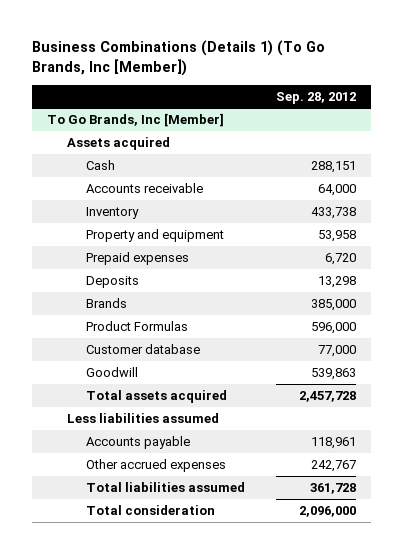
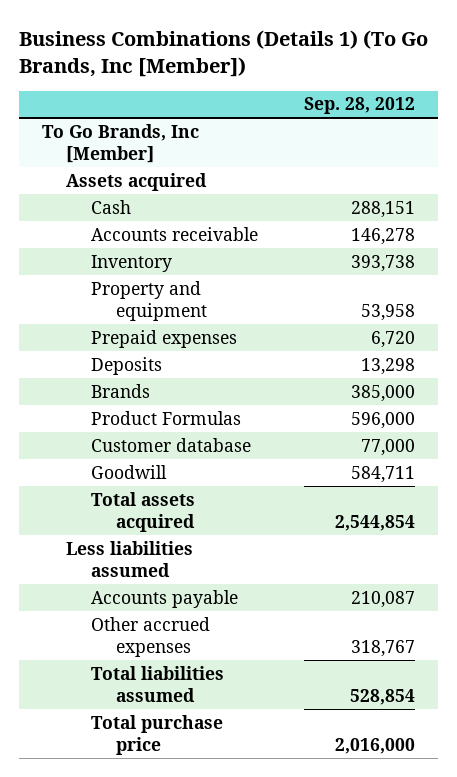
[317,183,356,196] 64,000 -> [350,227,415,245] 146,278
[310,206,356,219] 433,738 -> [350,254,415,272] 393,738
[310,367,356,380] 539,863 -> [350,465,415,483] 584,711
[298,390,356,402] 2,457,728 -> [334,514,415,531] 2,544,854
[310,436,356,449] 118,961 -> [350,590,415,608] 210,087
[310,459,356,472] 242,767 -> [350,639,415,657] 318,767
[309,482,356,494] 361,728 -> [349,688,415,705] 528,854
[86,504,216,515] Total consideration -> [91,714,224,755] Total purchase price
[298,505,356,517] 2,096,000 -> [334,737,415,754] 2,016,000

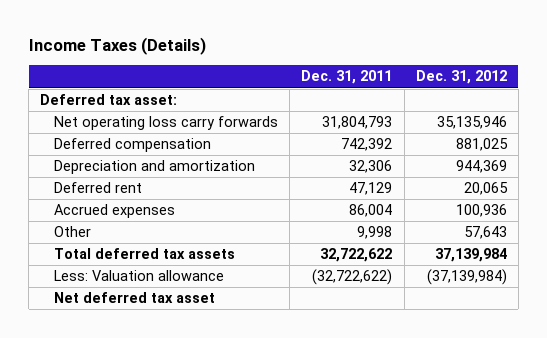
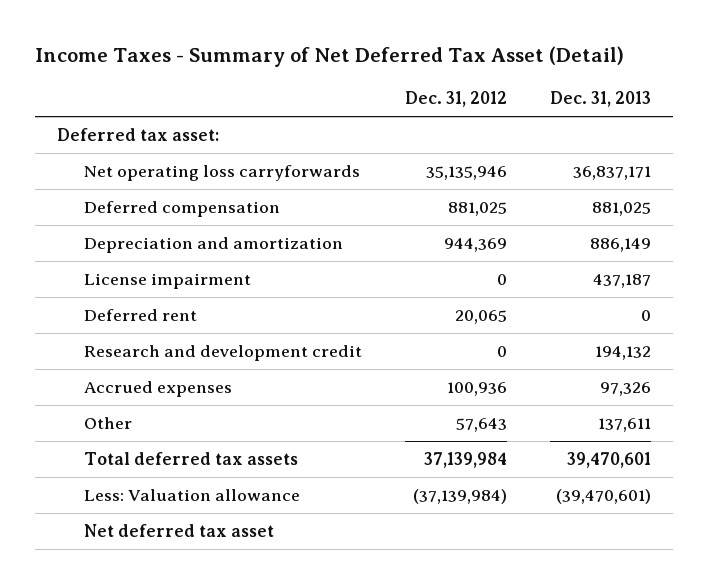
[28,36,206,55] Income Taxes (Details) -> [35,46,625,68] Income Taxes - Summary of Net Deferred Tax Asset (Detail)
[301,70,393,85] Dec. 31, 2011 -> none
none -> [550,91,652,108] Dec. 31, 2013
[54,116,279,131] Net operating loss carry forwards -> [84,165,361,182] Net operating loss carryforwards
none -> [84,273,252,290] License impairment
none -> [84,345,363,362] Research and development credit

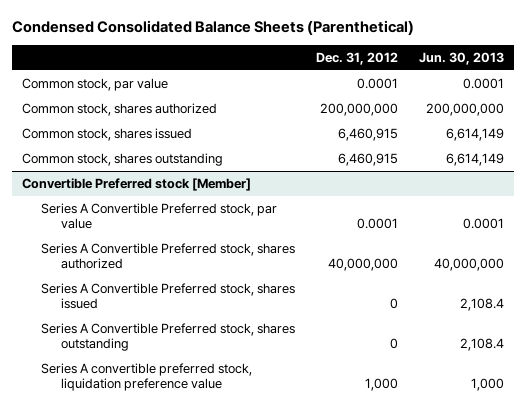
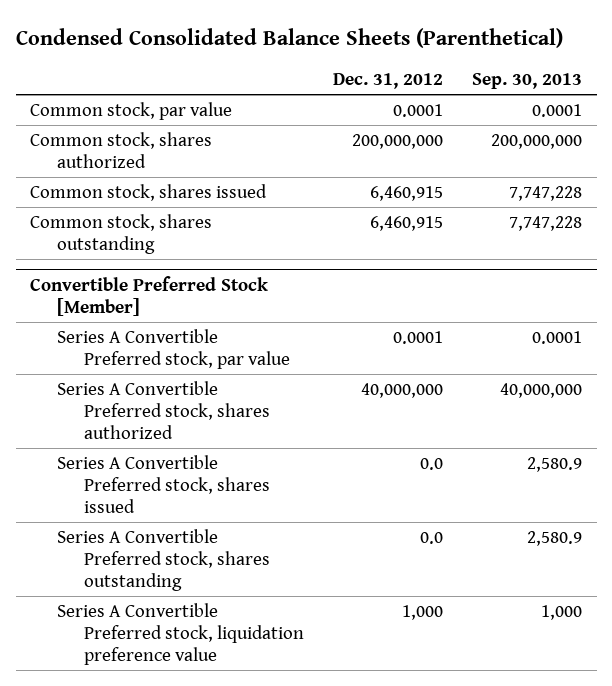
[418,51,504,65] Jun. 30, 2013 -> none
none -> [472,72,583,89] Sep. 30, 2013
[22,178,252,192] Convertible Preferred stock [Member] -> [30,275,269,316] Convertible Preferred Stock [Member]
[390,298,399,310] 0 -> [420,457,444,470] 0.0
[390,338,399,350] 0 -> [420,531,444,544] 0.0
[41,363,253,392] Series A convertible preferred stock, liquidation preference value -> [57,602,305,665] Series A Convertible Preferred stock, liquidation preference value

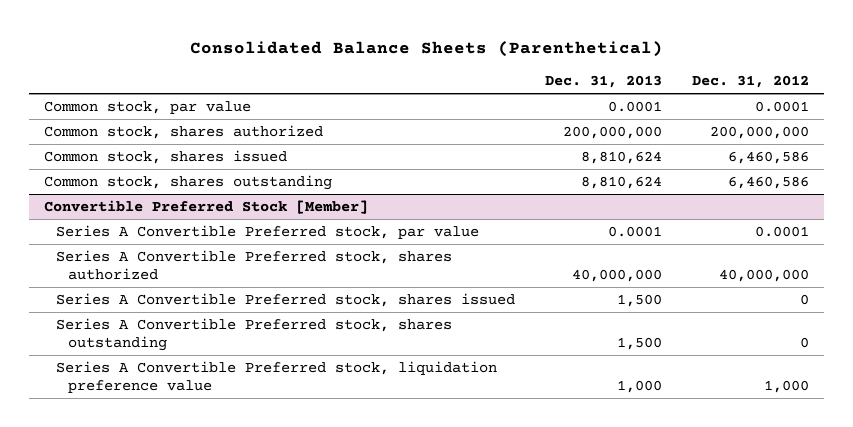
[15,28,563,49] Condensed Consolidated Balance Sheets (Parenthetical) -> [189,40,663,57] Consolidated Balance Sheets (Parenthetical)
[472,72,583,89] Sep. 30, 2013 -> none
none -> [545,75,663,89] Dec. 31, 2013
[370,185,444,201] 6,460,915 -> [728,150,810,164] 6,460,586
[370,215,444,231] 6,460,915 -> [728,175,810,189] 6,460,586
[420,457,444,470] 0.0 -> [800,293,810,305] 0
[420,531,444,544] 0.0 -> [800,336,810,348] 0

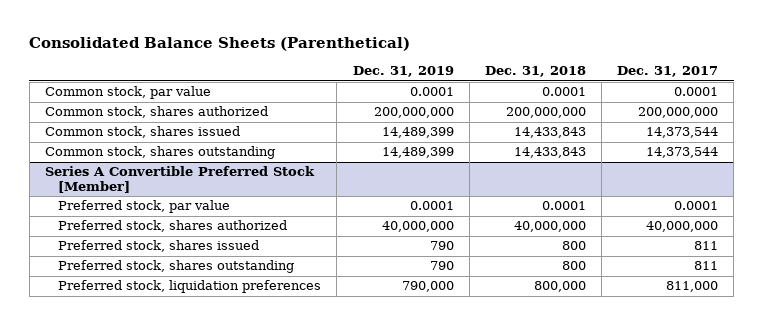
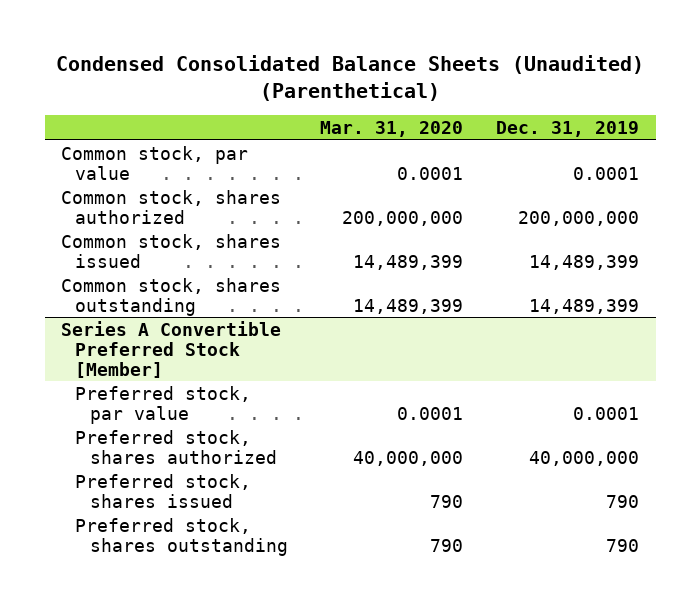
[29,37,411,52] Consolidated Balance Sheets (Parenthetical) -> [56,55,645,102] Condensed Consolidated Balance Sheets (Unaudited) (Parenthetical)
[484,66,586,78] Dec. 31, 2018 -> none
[617,66,719,78] Dec. 31, 2017 -> none
none -> [320,120,464,137] Mar. 31, 2020
[58,280,322,294] Preferred stock, liquidation preferences -> none

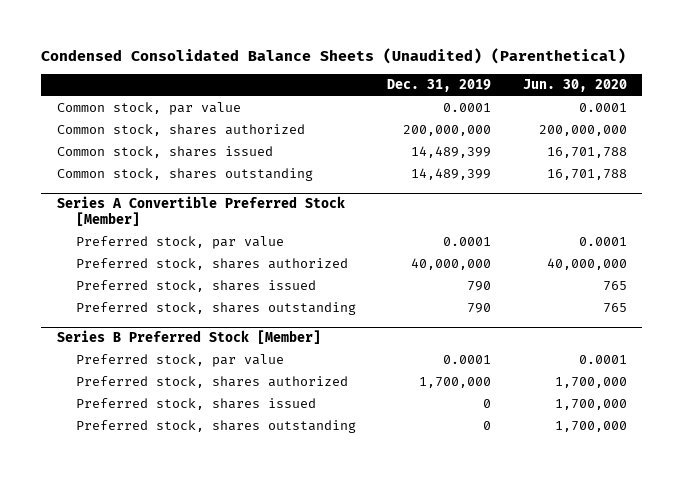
[320,120,464,137] Mar. 31, 2020 -> none
none -> [522,79,627,93] Jun. 30, 2020
none -> [57,330,322,345] Series B Preferred Stock [Member]
none -> [75,354,284,368] Preferred stock, par value
none -> [75,376,348,389] Preferred stock, shares authorized
none -> [75,398,316,411] Preferred stock, shares issued
none -> [75,420,356,434] Preferred stock, shares outstanding

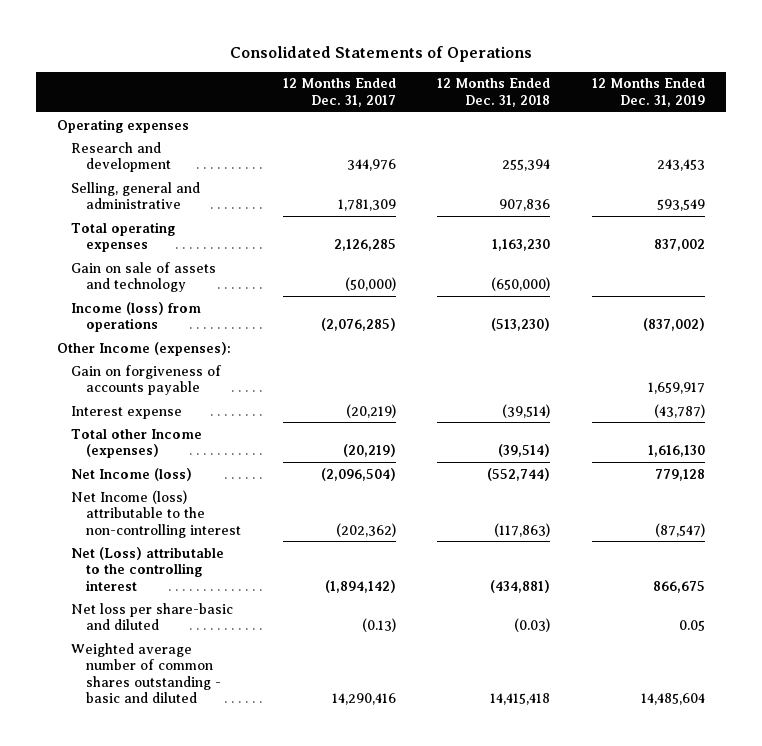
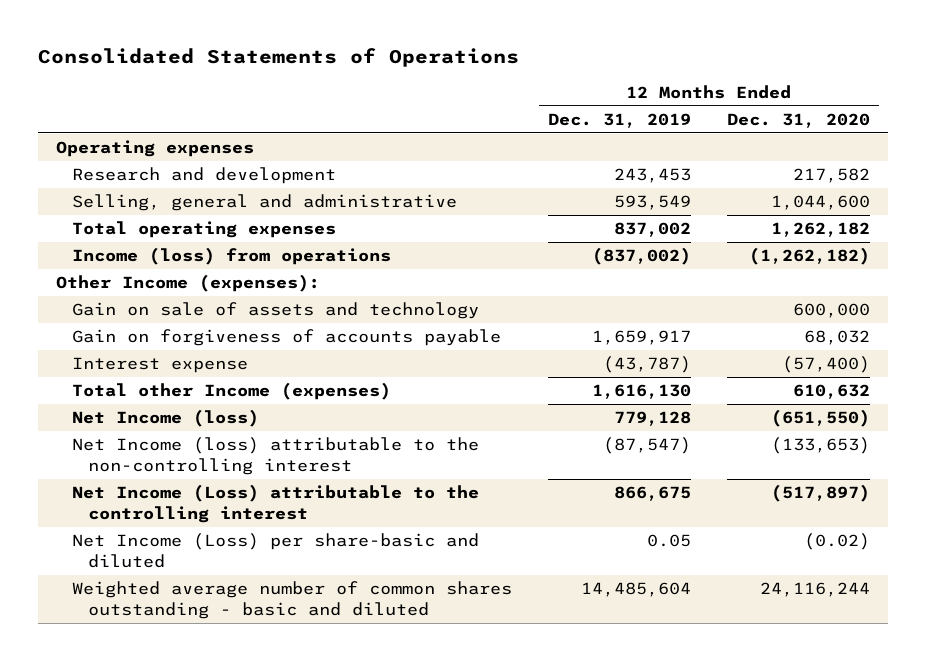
[282,78,396,107] 12 Months Ended Dec. 31, 2017 -> none
[437,78,551,107] 12 Months Ended Dec. 31, 2018 -> none
none -> [727,113,871,129] Dec. 31, 2020
[71,261,217,293] Gain on sale of assets and technology -> [71,302,479,320] Gain on sale of assets and technology
[71,546,225,591] Net (Loss) attributable to the controlling interest -> [71,484,479,523] Net Income (Loss) attributable to the controlling interest
[71,602,234,631] Net loss per share-basic and diluted -> [71,533,479,568] Net Income (Loss) per share-basic and diluted

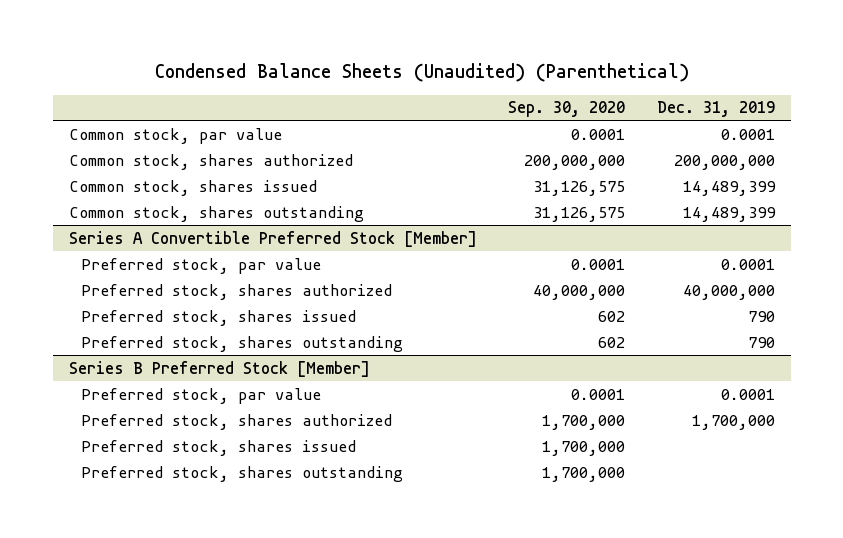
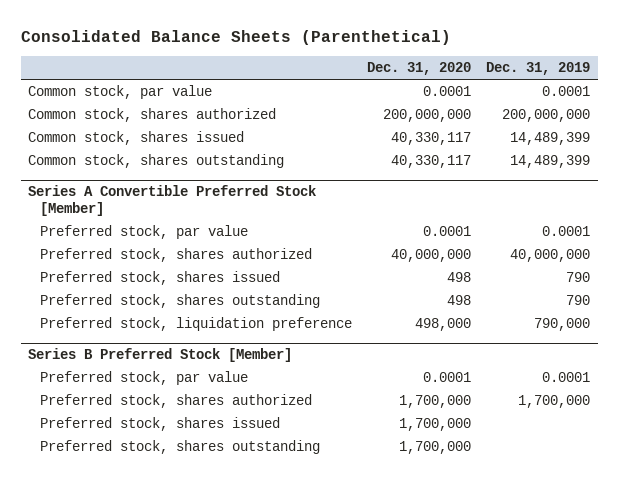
[154,63,689,83] Condensed Balance Sheets (Unaudited) (Parenthetical) -> [20,30,451,46] Consolidated Balance Sheets (Parenthetical)
[508,101,626,118] Sep. 30, 2020 -> none
none -> [367,62,472,76] Dec. 31, 2020
none -> [40,317,353,332] Preferred stock, liquidation preference

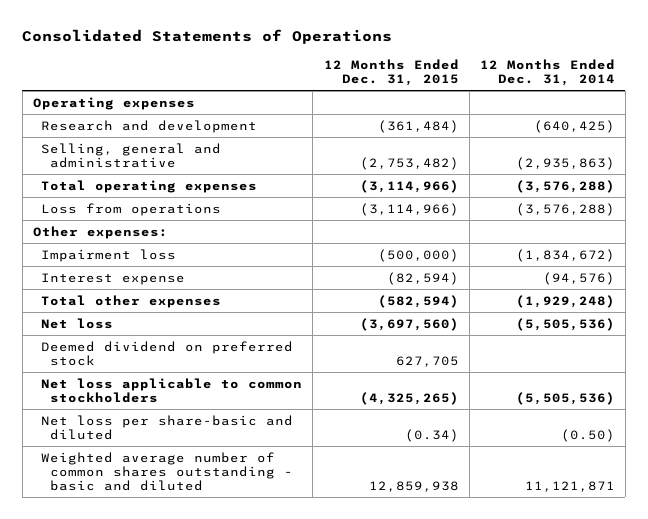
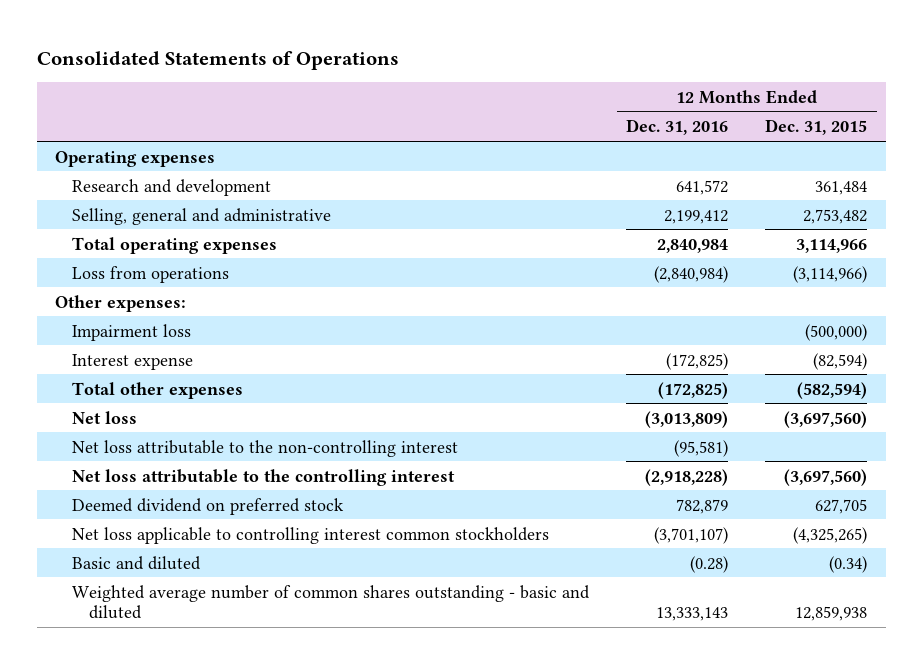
[479,58,615,86] 12 Months Ended Dec. 31, 2014 -> none
none -> [626,119,729,136] Dec. 31, 2016
[377,119,459,133] (361,484) -> [815,180,868,195] 361,484
[359,156,459,170] (2,753,482) -> [803,208,868,224] 2,753,482
[359,179,459,193] (3,114,966) -> [796,238,868,253] 3,114,966
none -> [72,439,459,457] Net loss attributable to the non-controlling interest
none -> [72,468,456,486] Net loss attributable to the controlling interest
[41,377,303,403] Net loss applicable to common stockholders -> [72,526,550,544] Net loss applicable to controlling interest common stockholders
[41,414,294,440] Net loss per share-basic and diluted -> [72,555,202,570] Basic and diluted

